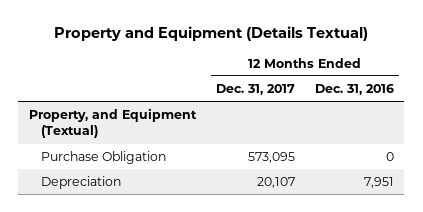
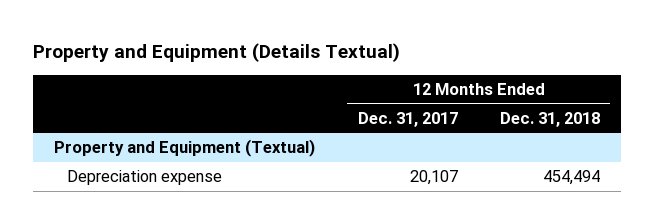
[315,83,395,95] Dec. 31, 2016 -> none
none -> [499,111,600,127] Dec. 31, 2018
[41,150,167,164] Purchase Obligation -> none
[28,107,197,139] Property, and Equipment (Textual) -> [54,139,316,158] Property and Equipment (Textual)
[41,175,122,189] Depreciation -> [66,170,222,186] Depreciation expense

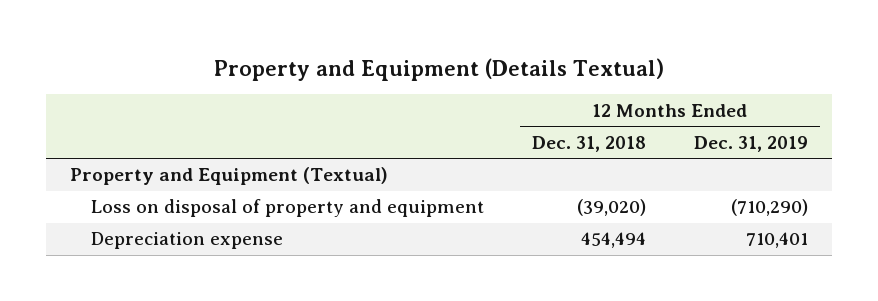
[357,111,458,127] Dec. 31, 2017 -> none
none -> [693,135,808,152] Dec. 31, 2019
none -> [91,199,485,218] Loss on disposal of property and equipment

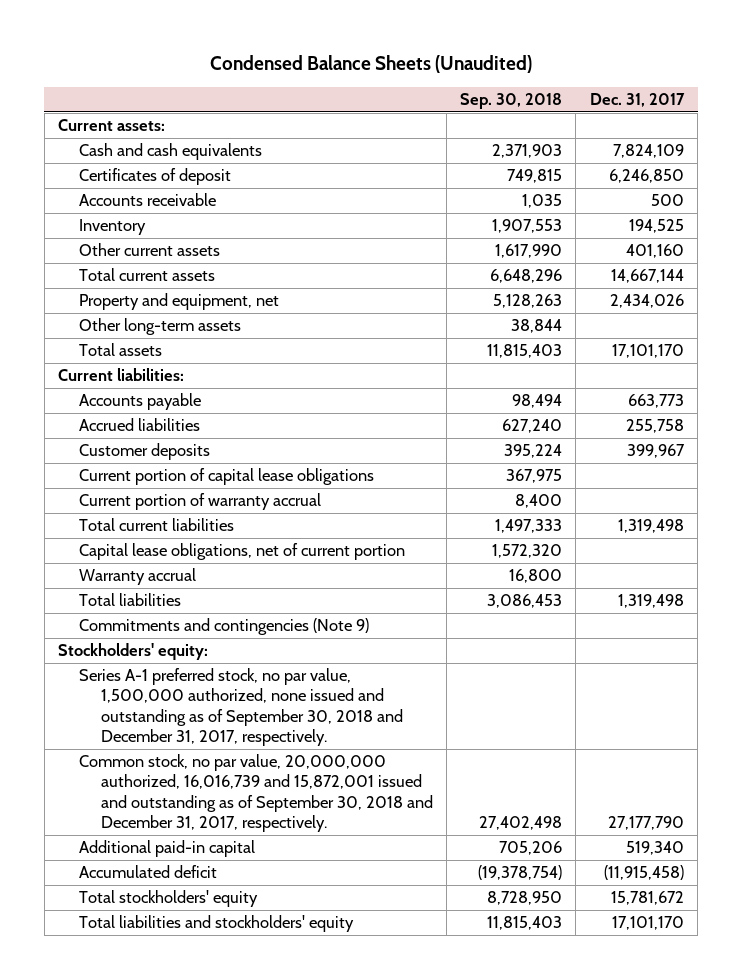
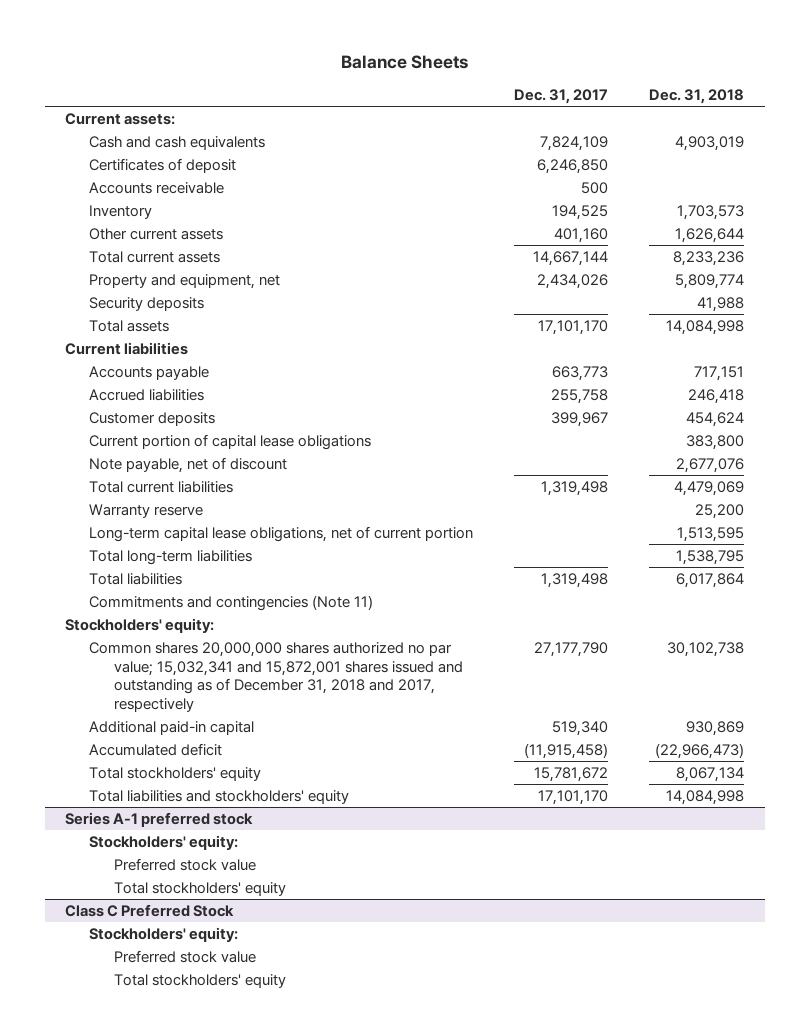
[209,55,532,74] Condensed Balance Sheets (Unaudited) -> [340,55,468,70] Balance Sheets
[460,93,563,110] Sep. 30, 2018 -> none
none -> [649,89,745,105] Dec. 31, 2018
[79,318,242,336] Other long-term assets -> none
none -> [89,296,205,311] Security deposits
[58,368,185,382] Current liabilities: -> [65,341,189,355] Current liabilities
[79,493,322,511] Current portion of warranty accrual -> none
none -> [89,456,288,473] Note payable, net of discount
[79,568,197,586] Warranty accrual -> none
none -> [89,503,204,518] Warranty reserve
[79,543,406,561] Capital lease obligations, net of current portion -> [89,525,474,542] Long-term capital lease obligations, net of current portion
none -> [89,549,253,565] Total long-term liabilities
[79,618,370,636] Commitments and contingencies (Note 9) -> [89,594,374,611] Commitments and contingencies (Note 11)
[79,668,403,746] Series A-1 preferred stock, no par value, 1,500,000 authorized, none issued and outstanding as of September 30, 2018 and December 31, 2017, respectively. -> none
[79,754,433,832] Common stock, no par value, 20,000,000 authorized, 16,016,739 and 15,872,001 issued and outstanding as of September 30, 2018 and December 31, 2017, respectively. -> [89,641,463,712] Common shares 20,000,000 shares authorized no par value; 15,032,341 and 15,872,001 shares issued and outstanding as of December 31, 2018 and 2017, respectively
none -> [65,811,254,827] Series A-1 preferred stock
none -> [89,834,239,850] Stockholders' equity:
none -> [113,857,256,871] Preferred stock value
none -> [113,881,286,896] Total stockholders' equity
none -> [65,903,235,917] Class C Preferred Stock
none -> [89,926,239,942] Stockholders' equity:
none -> [113,949,256,963] Preferred stock value
none -> [113,973,286,988] Total stockholders' equity

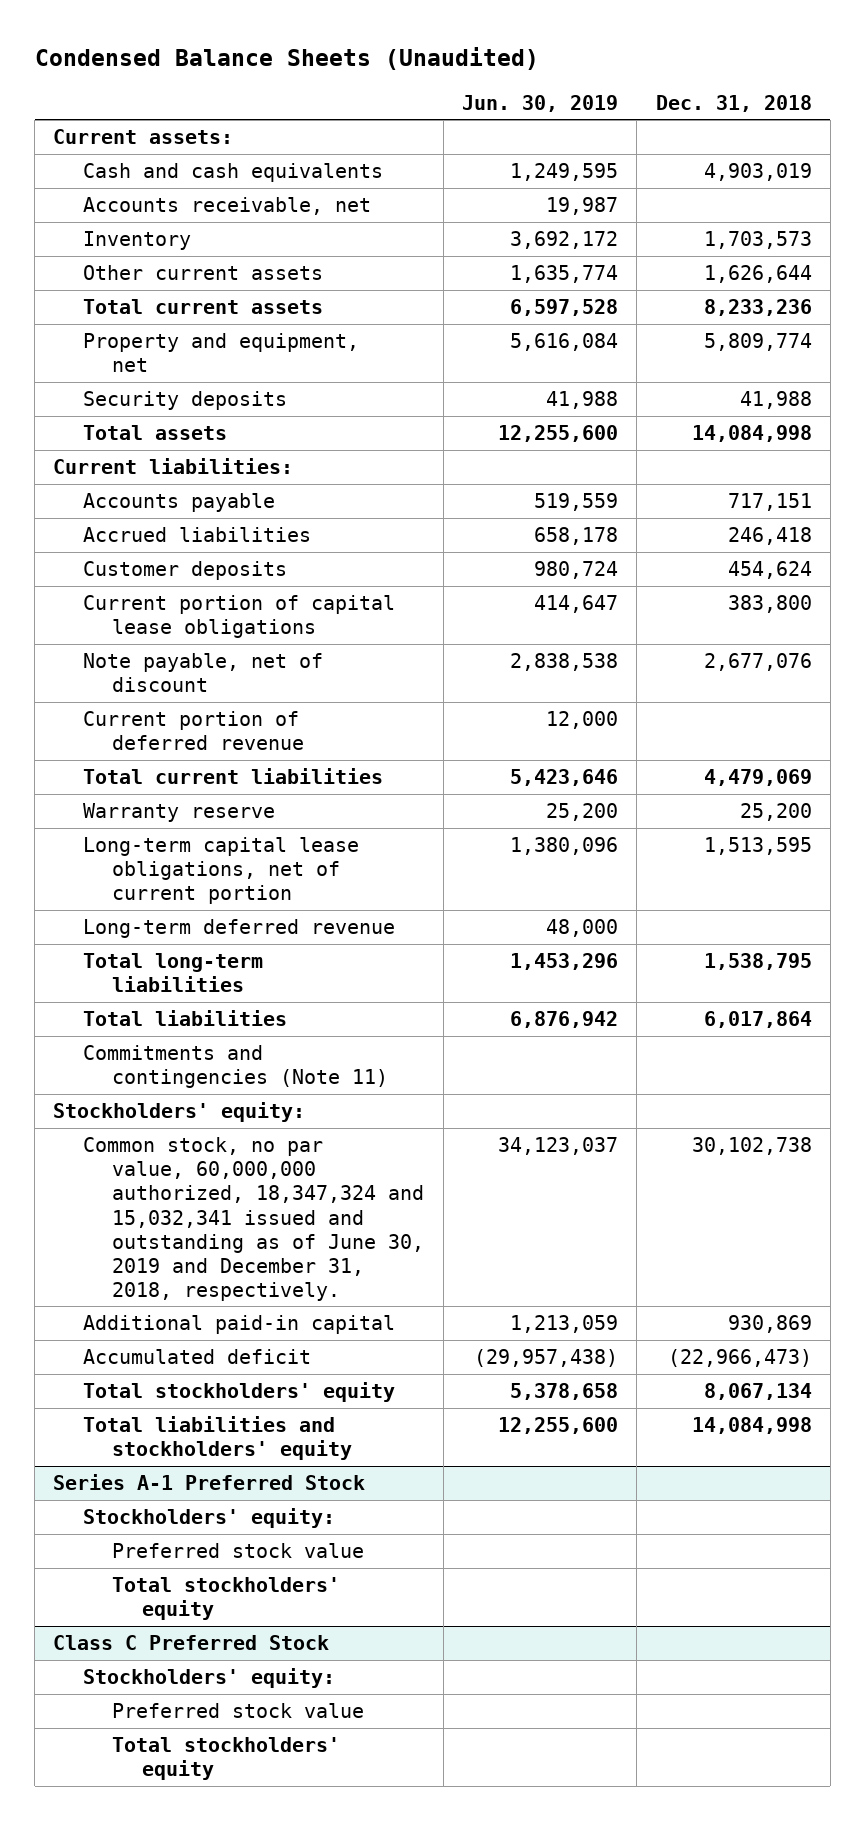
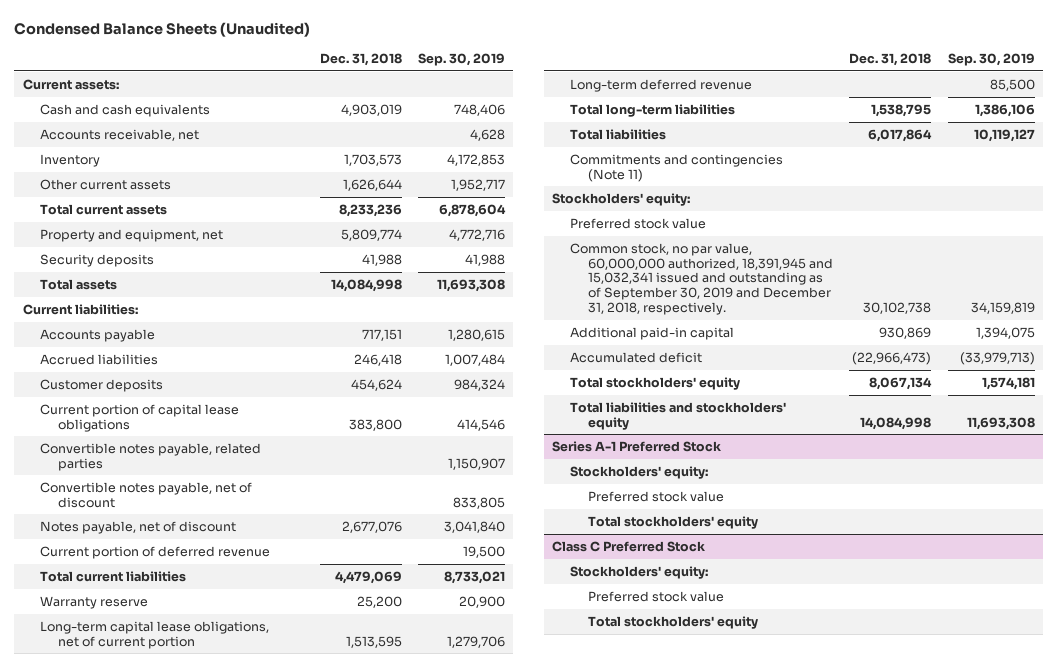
[461,95,618,113] Jun. 30, 2019 -> none
none -> [417,53,505,67] Sep. 30, 2019
none -> [40,442,262,471] Convertible notes payable, related parties
none -> [40,481,253,508] Convertible notes payable, net of discount
[82,653,323,693] Note payable, net of discount -> [40,520,237,534] Notes payable, net of discount
none -> [570,217,707,229] Preferred stock value
[82,1137,425,1302] Common stock, no par value, 60,000,000 authorized, 18,347,324 and 15,032,341 issued and outstanding as of June 30, 2019 and December 31, 2018, respectively. -> [570,242,834,315] Common stock, no par value, 60,000,000 authorized, 18,391,945 and 15,032,341 issued and outstanding as of September 30, 2019 and December 31, 2018, respectively.

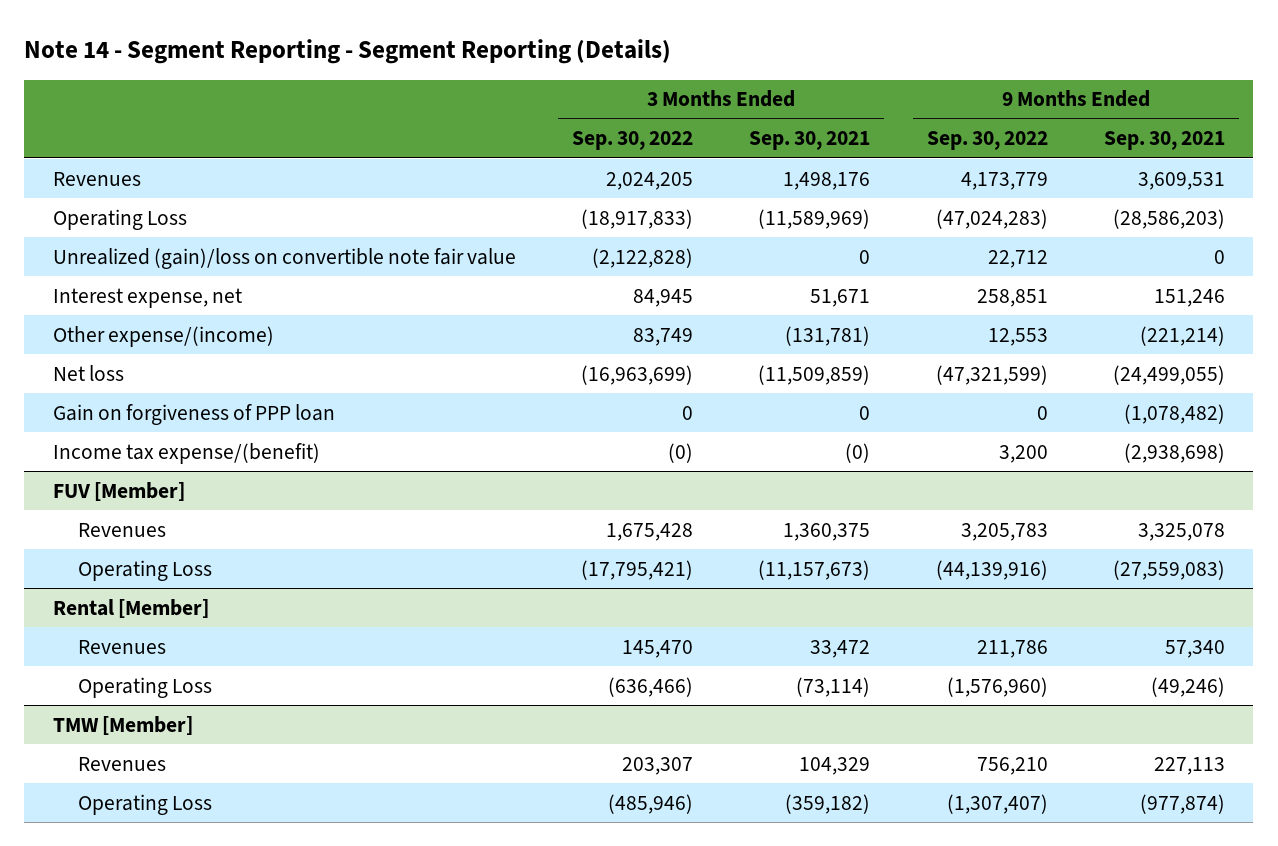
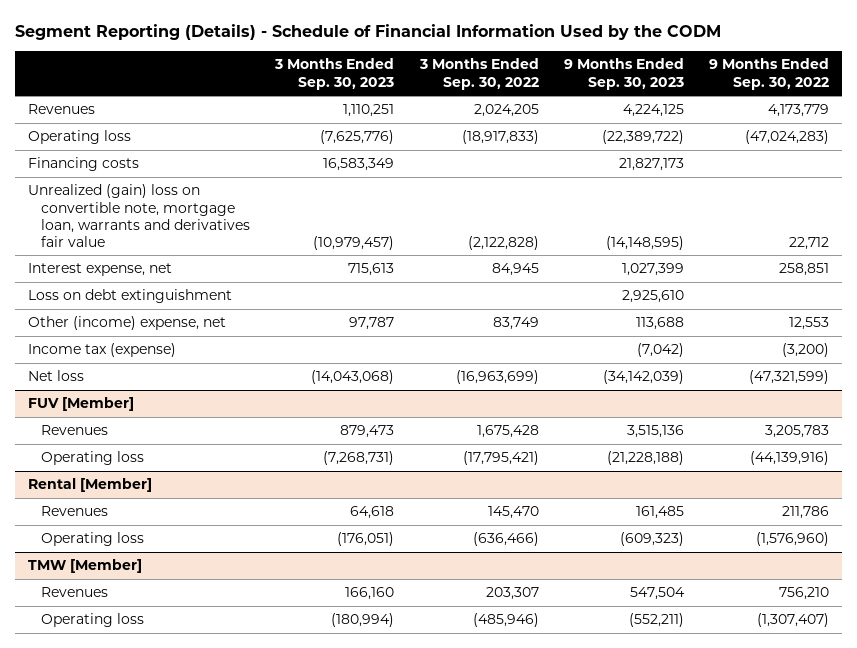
[24,38,672,64] Note 14 - Segment Reporting - Segment Reporting (Details) -> [15,23,722,40] Segment Reporting (Details) - Schedule of Financial Information Used by the CODM
[749,131,871,151] Sep. 30, 2021 -> none
[1104,131,1226,151] Sep. 30, 2021 -> none
none -> [274,58,395,90] 3 Months Ended Sep. 30, 2023
none -> [563,58,684,90] 9 Months Ended Sep. 30, 2023
[52,208,187,230] Operating Loss -> [27,130,131,145] Operating loss
none -> [27,157,139,172] Financing costs
[52,247,516,269] Unrealized (gain)/loss on convertible note fair value -> [27,184,251,247] Unrealized (gain) loss on convertible note, mortgage loan, warrants and derivatives fair value
none -> [27,289,232,304] Loss on debt extinguishment
[52,325,274,347] Other expense/(income) -> [27,316,226,331] Other (income) expense, net
none -> [27,343,176,358] Income tax (expense)
[52,403,335,425] Gain on forgiveness of PPP loan -> none
[52,442,320,464] Income tax expense/(benefit) -> none
[77,559,212,581] Operating Loss -> [41,451,145,466] Operating loss
[77,676,212,698] Operating Loss -> [41,532,145,547] Operating loss
[77,793,212,815] Operating Loss -> [41,613,145,628] Operating loss

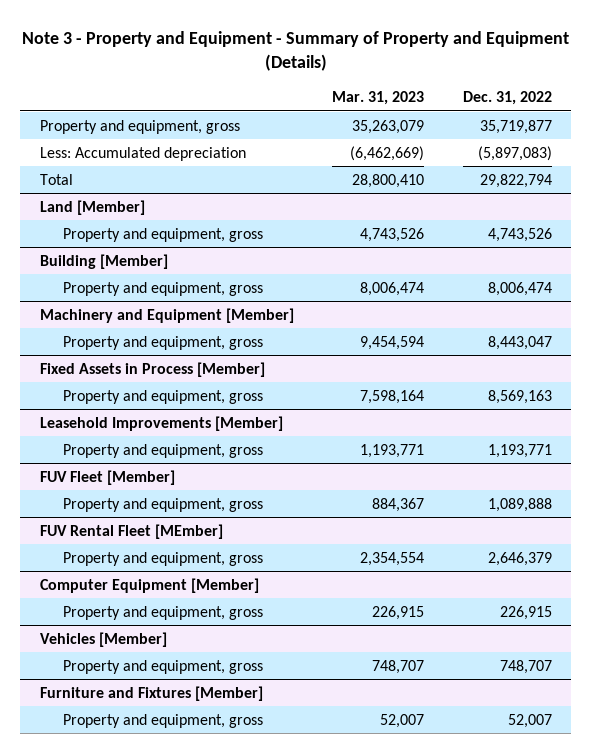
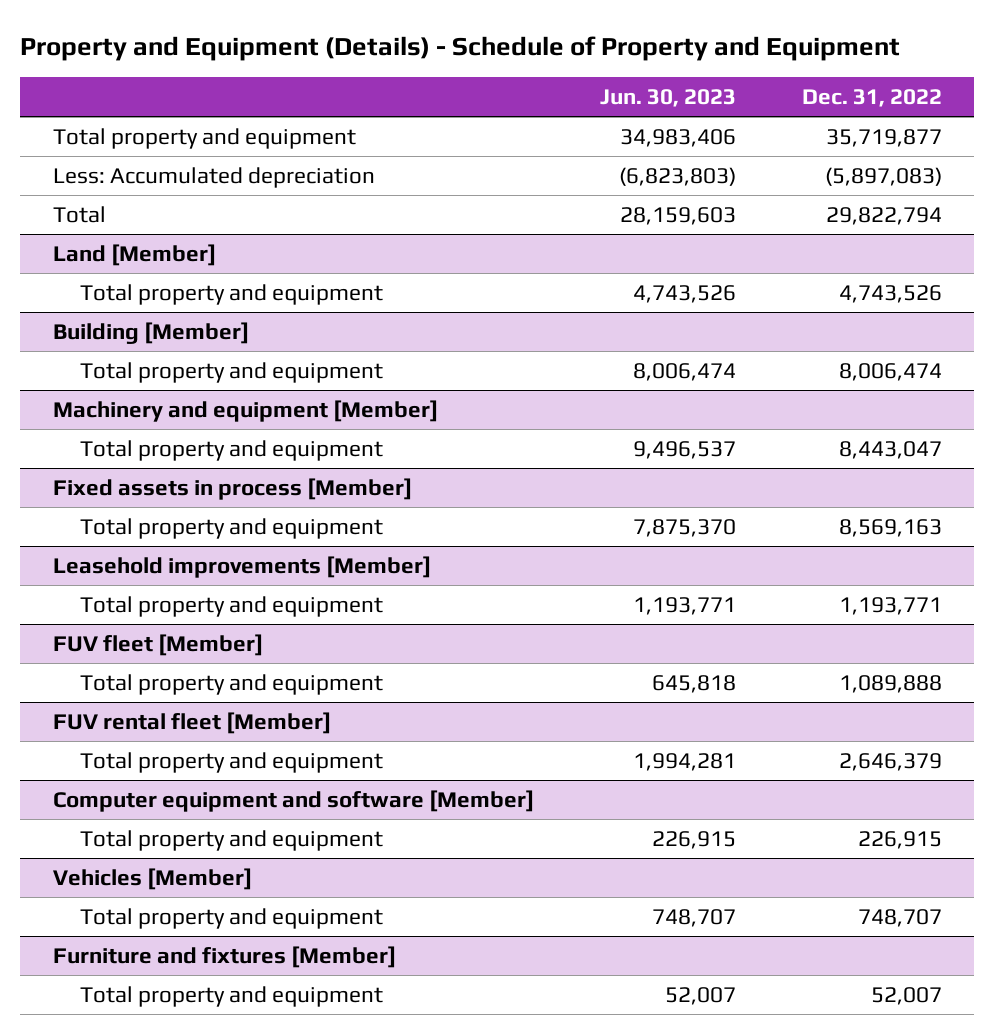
[21,31,569,72] Note 3 - Property and Equipment - Summary of Property and Equipment (Details) -> [19,35,900,61] Property and Equipment (Details) - Schedule of Property and Equipment
[332,91,425,106] Mar. 31, 2023 -> none
none -> [599,89,736,108] Jun. 30, 2023
[39,119,240,134] Property and equipment, gross -> [52,127,356,149] Total property and equipment
[62,227,263,242] Property and equipment, gross -> [80,283,384,305] Total property and equipment
[62,281,263,296] Property and equipment, gross -> [80,361,384,383] Total property and equipment
[39,307,294,323] Machinery and Equipment [Member] -> [52,399,438,422] Machinery and equipment [Member]
[62,335,263,350] Property and equipment, gross -> [80,439,384,461] Total property and equipment
[39,361,265,377] Fixed Assets in Process [Member] -> [52,477,412,500] Fixed assets in process [Member]
[62,389,263,404] Property and equipment, gross -> [80,517,384,539] Total property and equipment
[39,415,283,431] Leasehold Improvements [Member] -> [52,555,431,578] Leasehold improvements [Member]
[62,443,263,458] Property and equipment, gross -> [80,595,384,617] Total property and equipment
[39,469,175,485] FUV Fleet [Member] -> [52,633,263,656] FUV fleet [Member]
[62,497,263,512] Property and equipment, gross -> [80,673,384,695] Total property and equipment
[39,523,223,539] FUV Rental Fleet [MEmber] -> [52,711,331,734] FUV rental fleet [Member]
[62,551,263,566] Property and equipment, gross -> [80,751,384,773] Total property and equipment
[39,577,259,593] Computer Equipment [Member] -> [52,789,534,812] Computer equipment and software [Member]
[62,605,263,620] Property and equipment, gross -> [80,829,384,851] Total property and equipment
[62,659,263,674] Property and equipment, gross -> [80,907,384,929] Total property and equipment
[39,685,263,701] Furniture and Fixtures [Member] -> [52,945,396,968] Furniture and fixtures [Member]
[62,713,263,728] Property and equipment, gross -> [80,985,384,1007] Total property and equipment

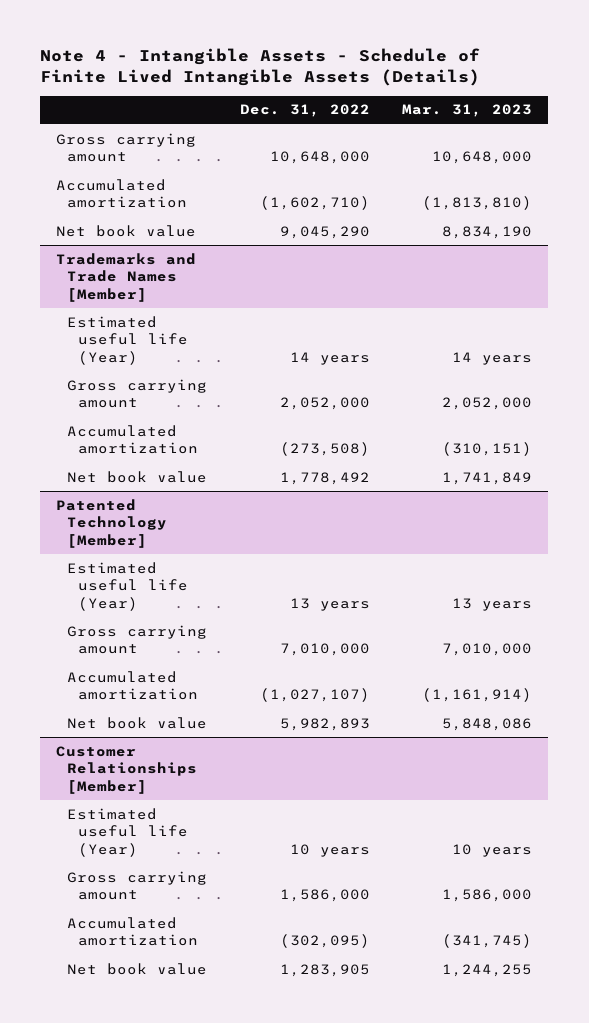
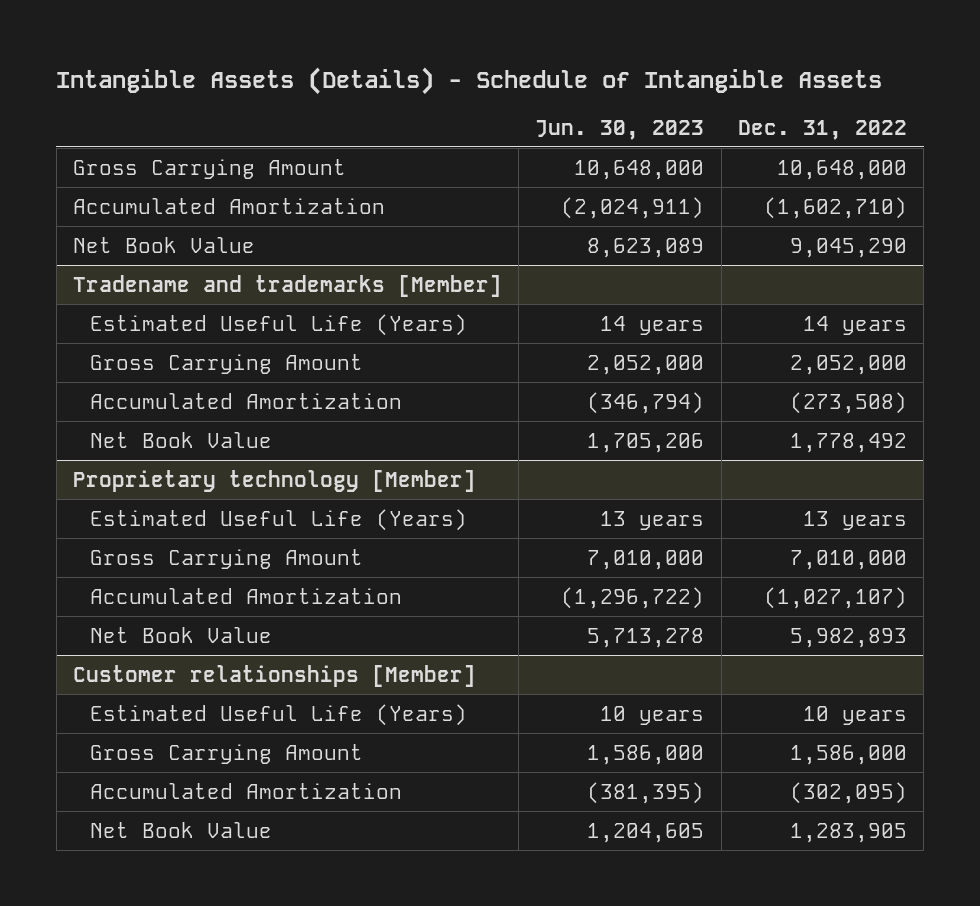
[40,48,481,87] Note 4 - Intangible Assets - Schedule of Finite Lived Intangible Assets (Details) -> [56,66,883,95] Intangible Assets (Details) - Schedule of Intangible Assets
[402,104,533,118] Mar. 31, 2023 -> none
none -> [535,119,705,140] Jun. 30, 2023
[56,132,197,163] Gross carrying amount -> [72,158,346,179] Gross Carrying Amount
[56,178,188,209] Accumulated amortization -> [72,197,385,214] Accumulated Amortization
[56,224,197,237] Net book value -> [72,236,255,253] Net Book Value
[56,252,197,302] Trademarks and Trade Names [Member] -> [72,274,502,297] Tradename and trademarks [Member]
[67,315,189,365] Estimated useful life (Year) -> [89,313,467,336] Estimated Useful Life (Years)
[67,378,208,409] Gross carrying amount -> [89,353,363,374] Gross Carrying Amount
[67,424,199,455] Accumulated amortization -> [89,392,402,409] Accumulated Amortization
[67,470,208,483] Net book value -> [89,431,272,448] Net Book Value
[56,498,168,548] Patented Technology [Member] -> [72,469,476,492] Proprietary technology [Member]
[67,561,189,611] Estimated useful life (Year) -> [89,508,467,531] Estimated Useful Life (Years)
[67,624,208,655] Gross carrying amount -> [89,548,363,569] Gross Carrying Amount
[67,670,199,701] Accumulated amortization -> [89,587,402,604] Accumulated Amortization
[67,716,208,729] Net book value -> [89,626,272,643] Net Book Value
[56,745,198,794] Customer Relationships [Member] -> [72,664,476,687] Customer relationships [Member]
[67,807,189,857] Estimated useful life (Year) -> [89,703,467,726] Estimated Useful Life (Years)
[67,870,208,901] Gross carrying amount -> [89,743,363,764] Gross Carrying Amount
[67,916,199,947] Accumulated amortization -> [89,782,402,799] Accumulated Amortization
[67,962,208,975] Net book value -> [89,821,272,838] Net Book Value

